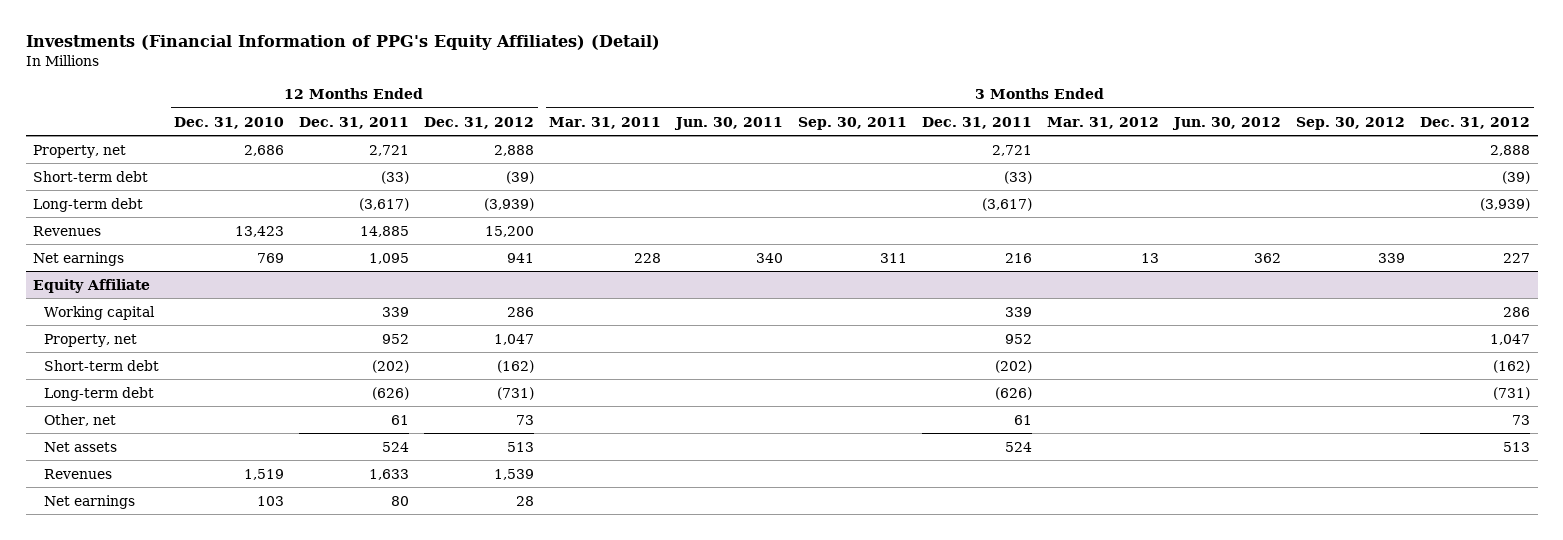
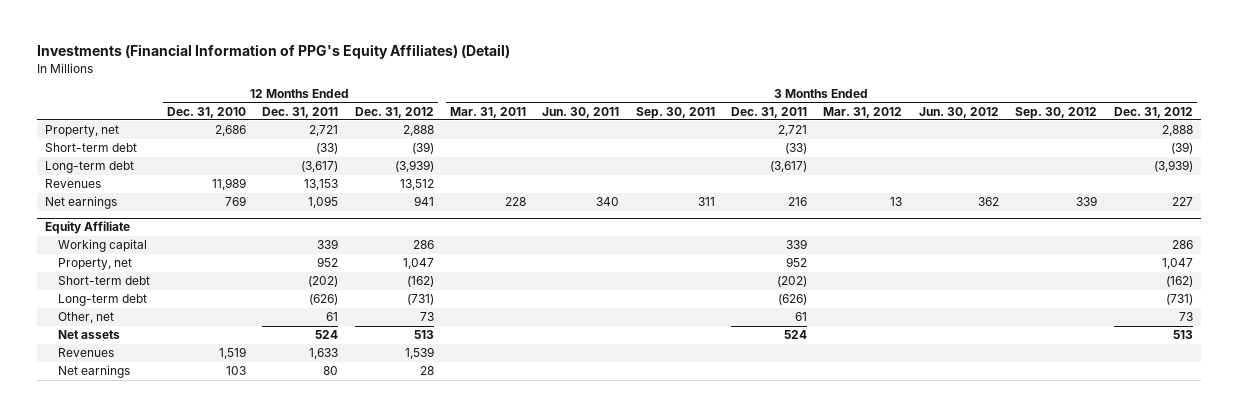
[235,225,285,237] 13,423 -> [211,178,246,191] 11,989
[360,225,410,237] 14,885 -> [304,179,339,191] 13,153
[485,225,535,237] 15,200 -> [399,179,434,191] 13,512

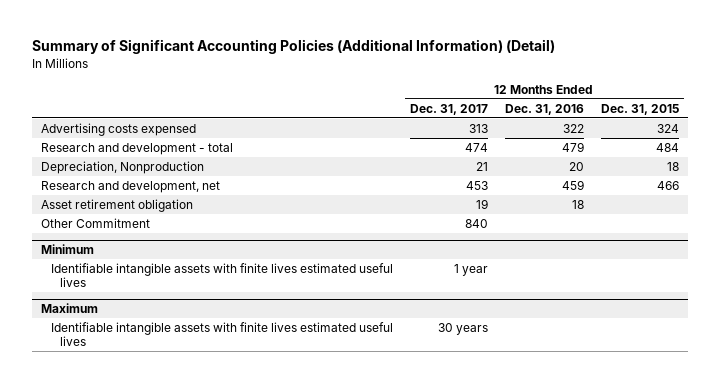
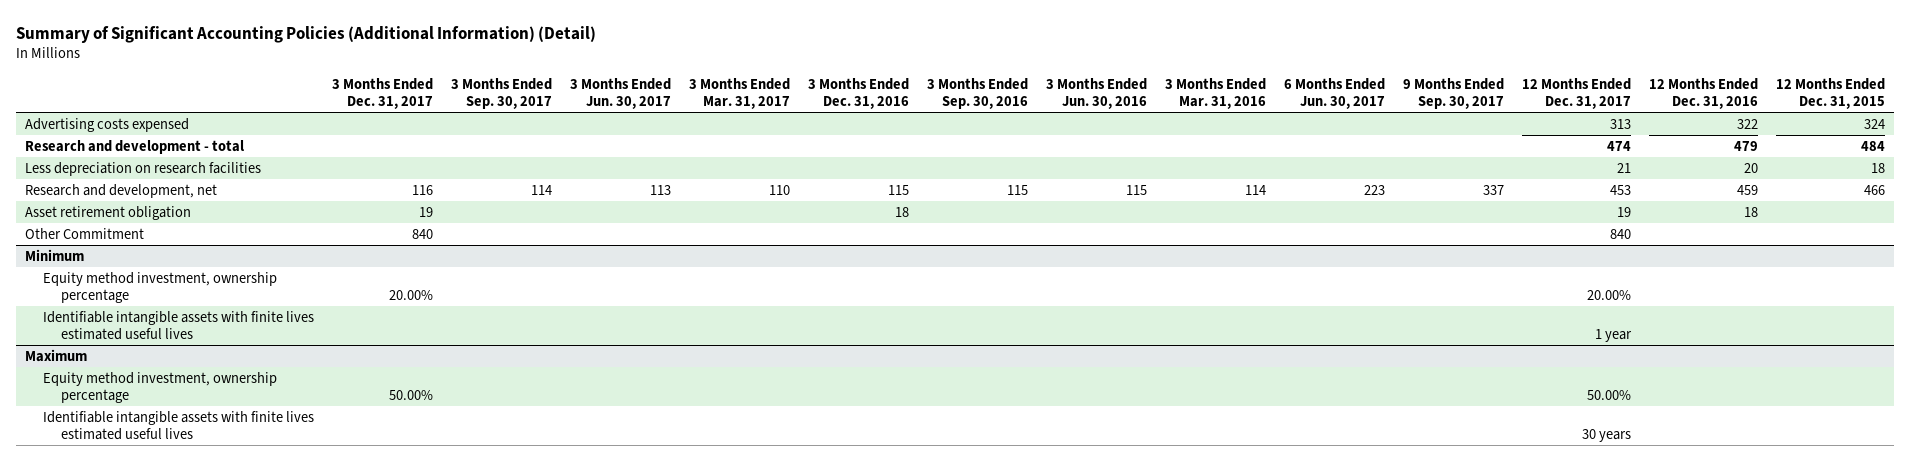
none -> [331,77,433,110] 3 Months Ended Dec. 31, 2017
none -> [450,77,552,110] 3 Months Ended Sep. 30, 2017
none -> [569,77,671,110] 3 Months Ended Jun. 30, 2017
none -> [688,77,790,110] 3 Months Ended Mar. 31, 2017
none -> [807,77,909,110] 3 Months Ended Dec. 31, 2016
none -> [926,77,1028,110] 3 Months Ended Sep. 30, 2016
none -> [1045,77,1147,110] 3 Months Ended Jun. 30, 2016
none -> [1164,77,1266,110] 3 Months Ended Mar. 31, 2016
none -> [1283,77,1385,110] 6 Months Ended Jun. 30, 2017
none -> [1402,77,1504,110] 9 Months Ended Sep. 30, 2017
[41,160,205,174] Depreciation, Nonproduction -> [24,161,261,176] Less depreciation on research facilities
none -> [42,271,277,304] Equity method investment, ownership percentage
none -> [42,371,277,404] Equity method investment, ownership percentage

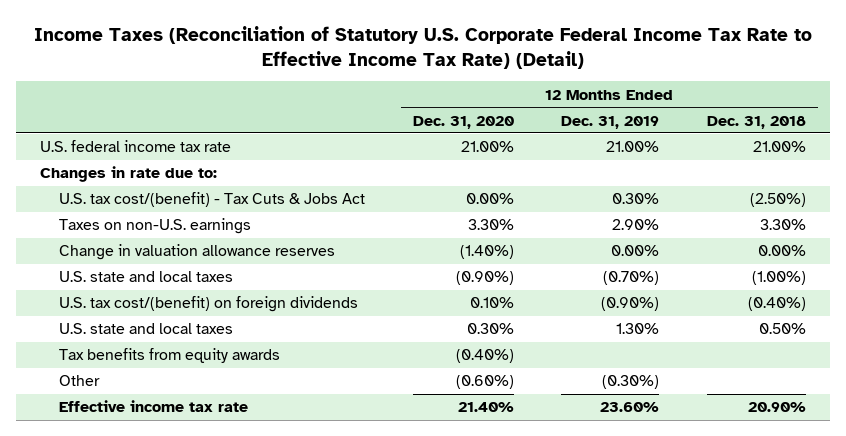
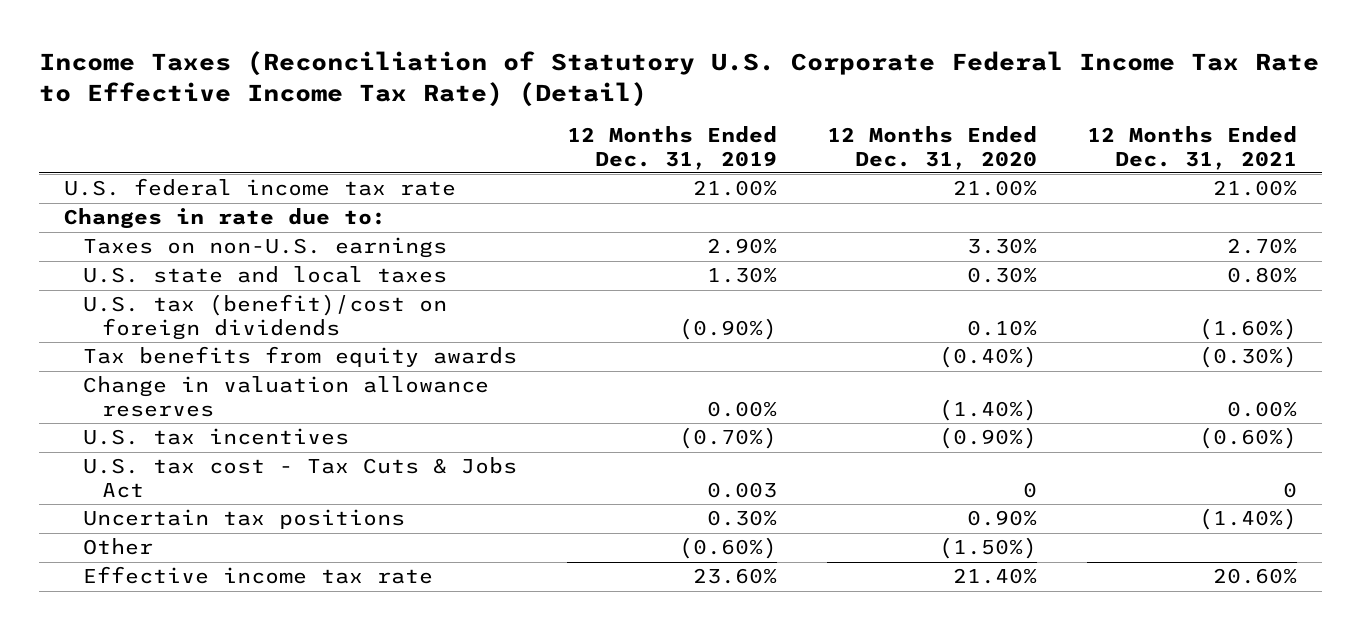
[707,115,807,129] Dec. 31, 2018 -> none
none -> [1086,126,1297,170] 12 Months Ended Dec. 31, 2021
[59,192,366,208] U.S. tax cost/(benefit) - Tax Cuts & Jobs Act -> none
[59,271,234,283] U.S. state and local taxes -> none
[59,296,359,313] U.S. tax cost/(benefit) on foreign dividends -> none
none -> [83,294,448,340] U.S. tax (benefit)/cost on foreign dividends
[59,244,336,261] Change in valuation allowance reserves -> [83,376,490,417] Change in valuation allowance reserves
none -> [83,428,350,446] U.S. tax incentives
none -> [83,457,518,498] U.S. tax cost - Tax Cuts & Jobs Act
none -> [83,509,406,530] Uncertain tax positions
[455,375,514,390] (0.60%) -> [938,537,1037,560] (1.50%)
[602,375,660,390] (0.30%) -> [679,537,778,560] (0.60%)

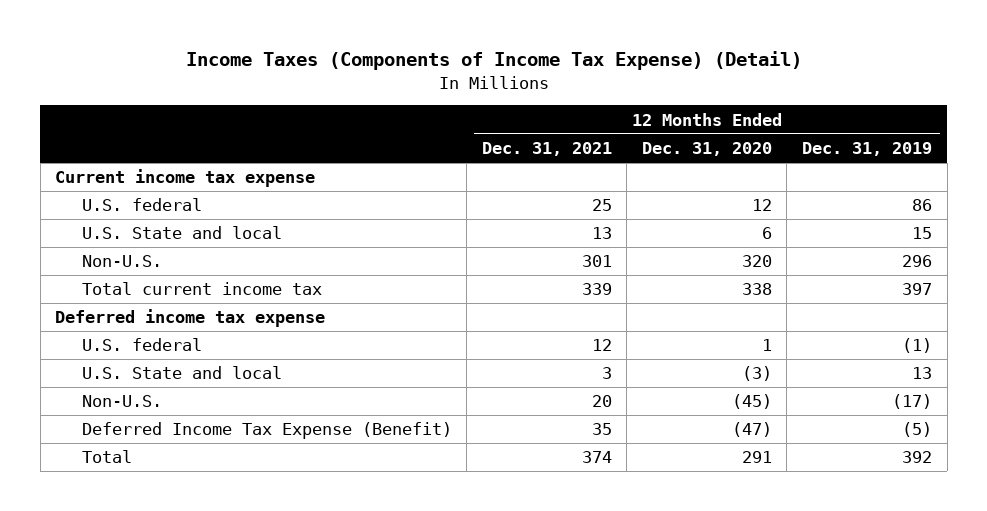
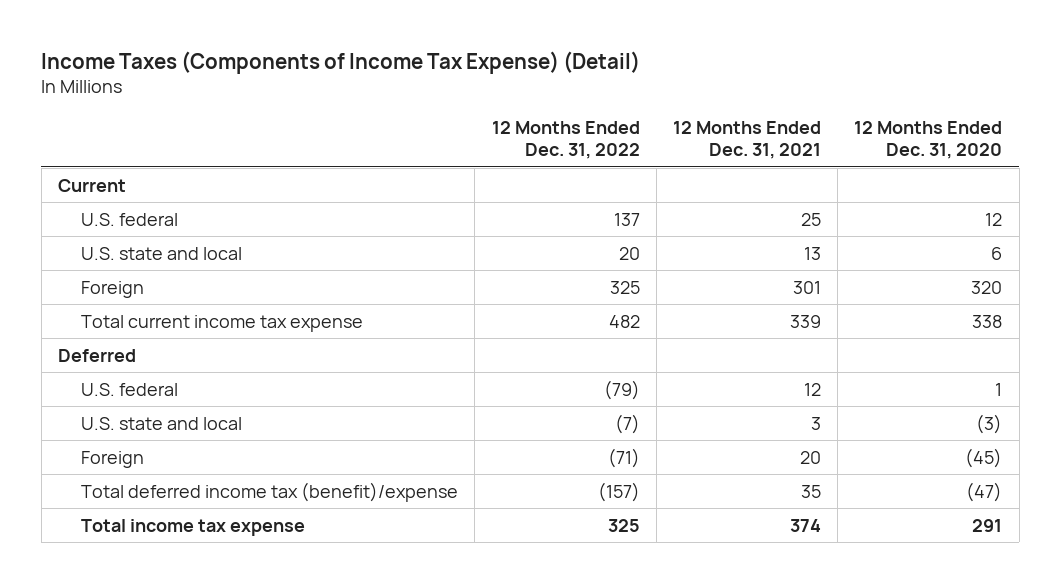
[802,141,933,156] Dec. 31, 2019 -> none
none -> [491,121,640,160] 12 Months Ended Dec. 31, 2022
[55,169,316,188] Current income tax expense -> [57,178,126,192] Current
[81,226,282,240] U.S. State and local -> [81,246,243,260] U.S. state and local
[81,255,162,268] Non-U.S. -> [81,280,145,298] Foreign
[81,282,322,296] Total current income tax -> [81,314,364,332] Total current income tax expense
[55,309,326,328] Deferred income tax expense -> [57,348,136,362] Deferred
[81,366,282,380] U.S. State and local -> [81,416,243,430] U.S. state and local
[81,395,162,408] Non-U.S. -> [81,450,145,468] Foreign
[81,422,452,440] Deferred Income Tax Expense (Benefit) -> [81,481,459,502] Total deferred income tax (benefit)/expense
[81,450,132,464] Total -> [81,518,306,536] Total income tax expense

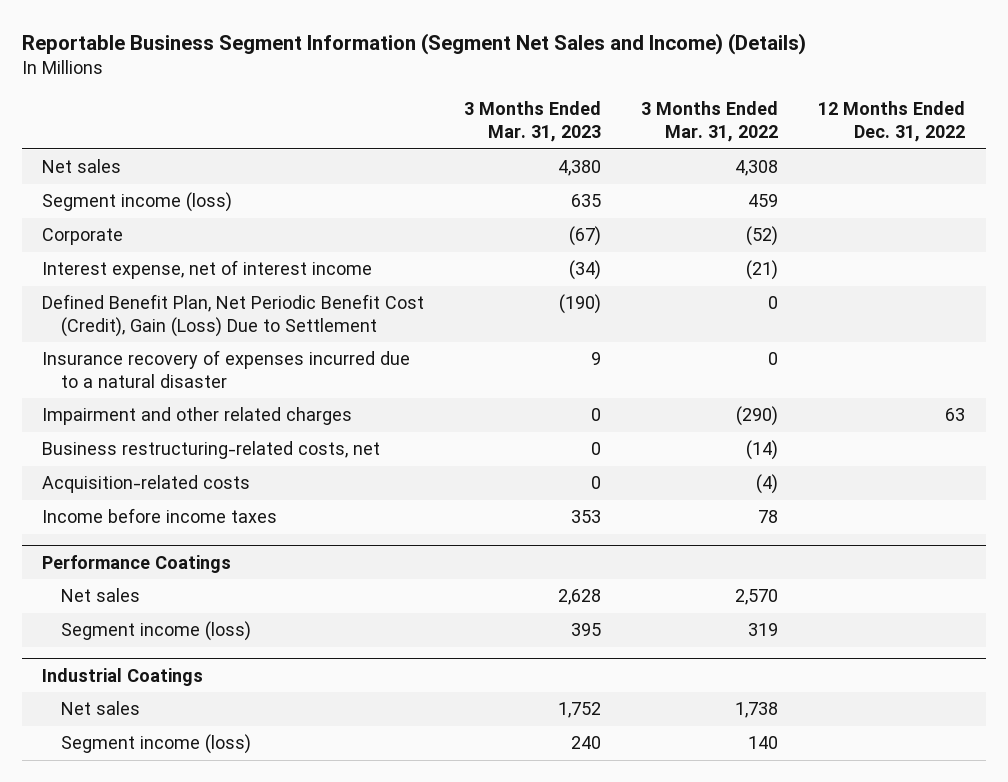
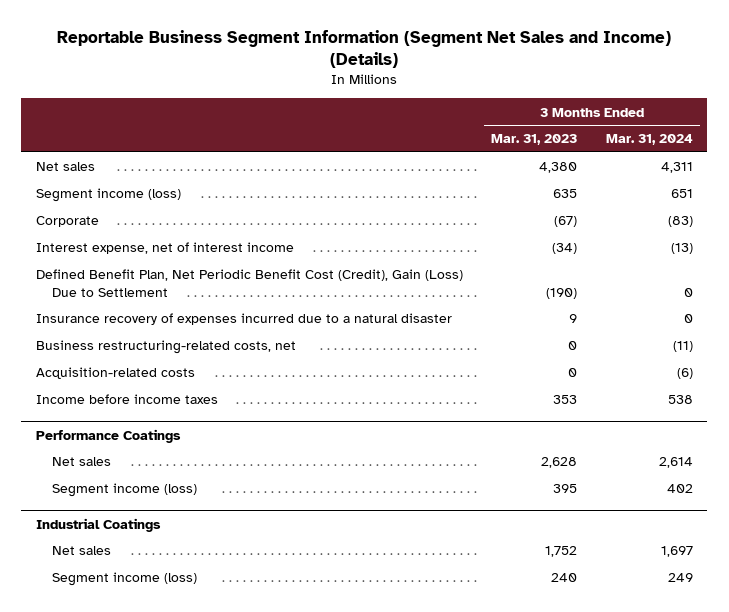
[641,101,779,143] 3 Months Ended Mar. 31, 2022 -> none
[818,101,966,143] 12 Months Ended Dec. 31, 2022 -> none
none -> [606,134,694,146] Mar. 31, 2024
[42,407,353,426] Impairment and other related charges -> none

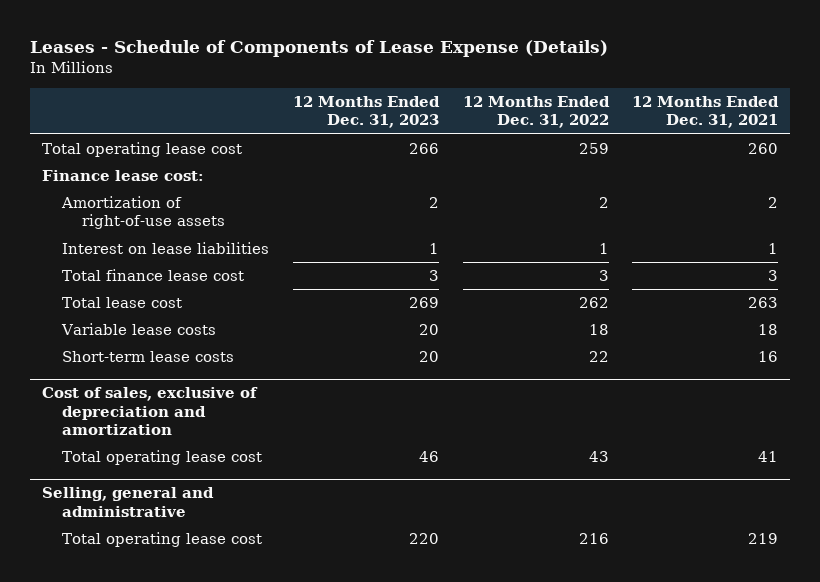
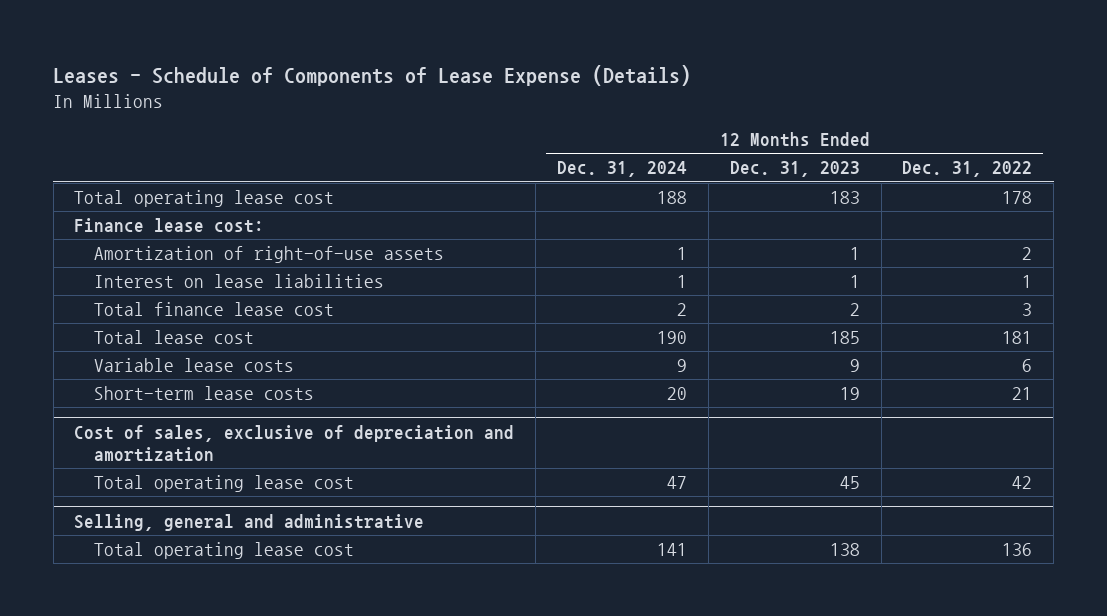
[632,95,780,129] 12 Months Ended Dec. 31, 2021 -> none
none -> [557,161,688,178] Dec. 31, 2024
[408,142,439,154] 266 -> [829,190,860,204] 183
[578,142,609,154] 259 -> [1002,190,1033,204] 178
[428,196,439,208] 2 -> [849,246,860,260] 1
[428,269,439,281] 3 -> [849,302,860,316] 2
[408,296,439,308] 269 -> [829,330,860,344] 185
[578,296,609,308] 262 -> [1002,330,1033,344] 181
[418,323,439,335] 20 -> [849,358,860,372] 9
[588,323,609,335] 18 -> [1022,358,1033,372] 6
[418,350,439,362] 20 -> [839,386,860,400] 19
[588,350,609,362] 22 -> [1012,386,1033,400] 21
[418,450,439,462] 46 -> [839,475,860,489] 45
[588,450,609,462] 43 -> [1012,475,1033,489] 42
[408,532,439,544] 220 -> [829,542,860,556] 138
[578,532,609,544] 216 -> [1002,542,1033,556] 136

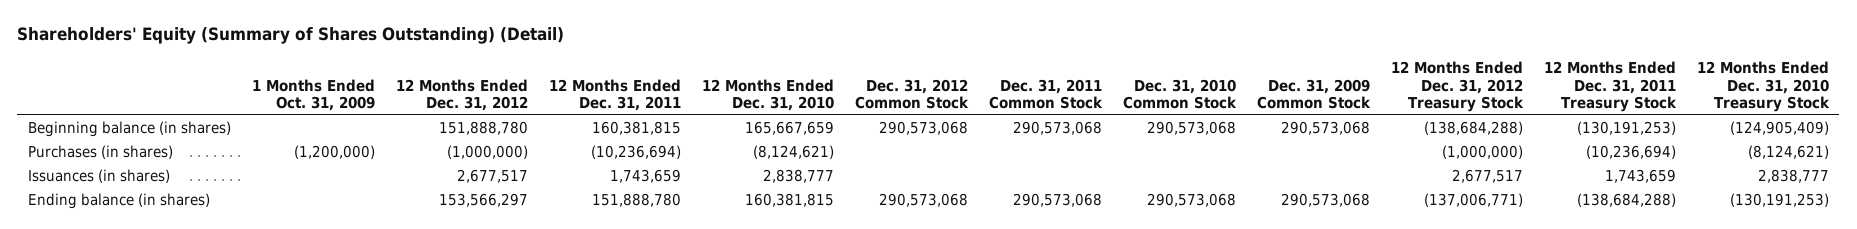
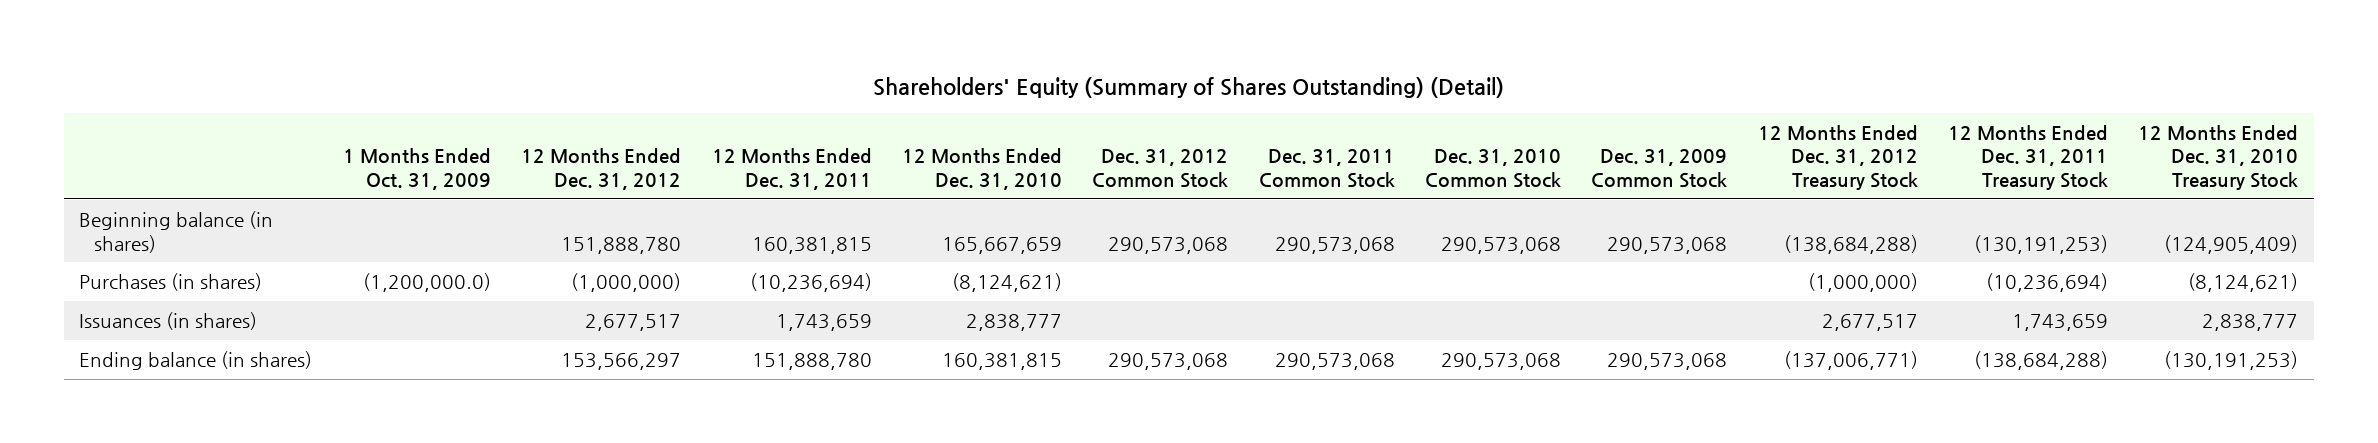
[293,145,375,160] (1,200,000) -> [362,273,491,293] (1,200,000.0)

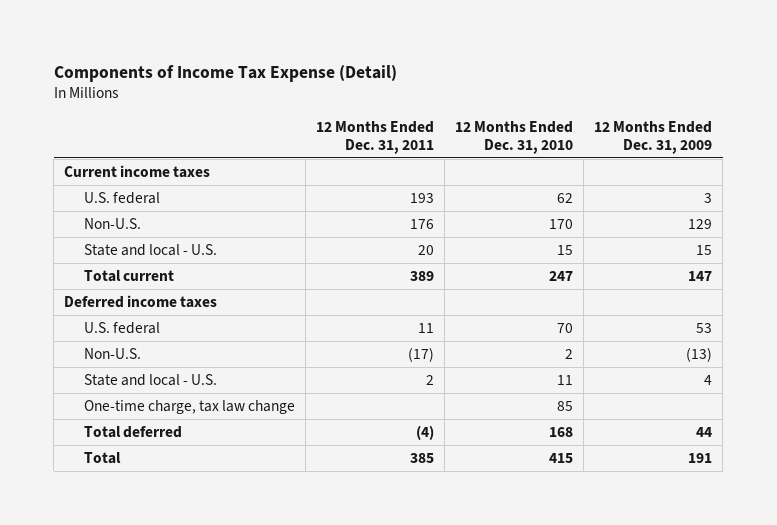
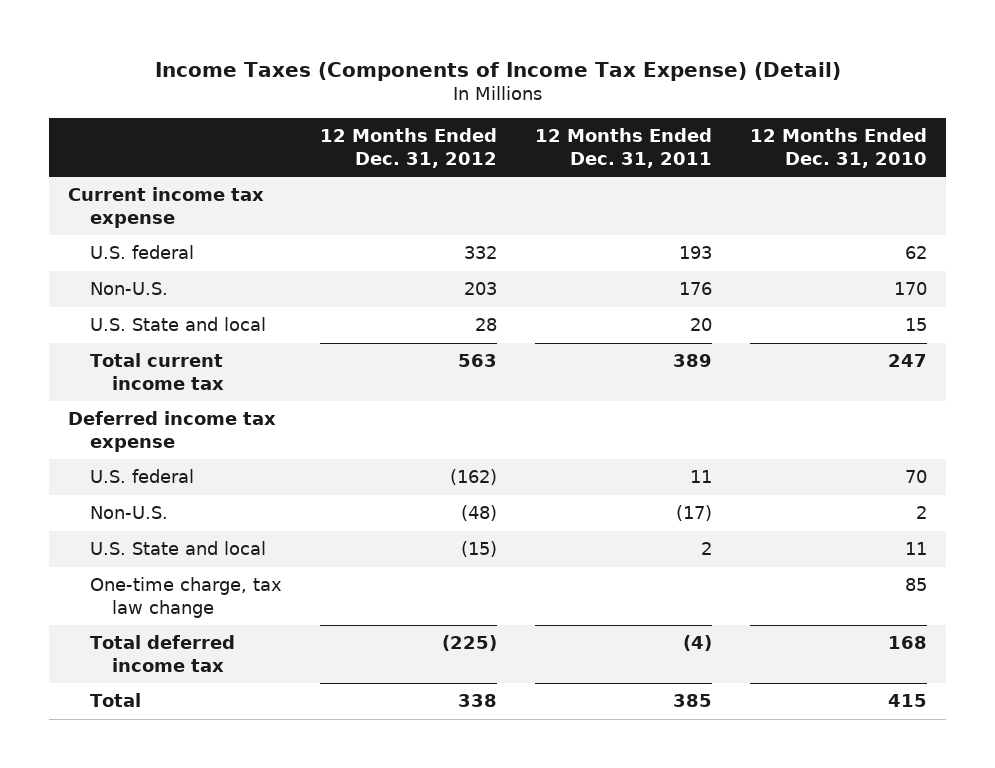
[53,64,397,82] Components of Income Tax Expense (Detail) -> [154,61,841,81] Income Taxes (Components of Income Tax Expense) (Detail)
[594,120,713,154] 12 Months Ended Dec. 31, 2009 -> none
none -> [320,128,498,168] 12 Months Ended Dec. 31, 2012
[64,165,211,179] Current income taxes -> [68,187,265,228] Current income tax expense
[83,244,217,257] State and local - U.S. -> [90,317,267,332] U.S. State and local
[83,270,174,283] Total current -> [90,353,225,390] Total current income tax
[64,295,218,309] Deferred income taxes -> [68,411,277,452] Deferred income tax expense
[83,374,217,387] State and local - U.S. -> [90,541,267,556] U.S. State and local
[83,426,182,439] Total deferred -> [90,635,236,672] Total deferred income tax

